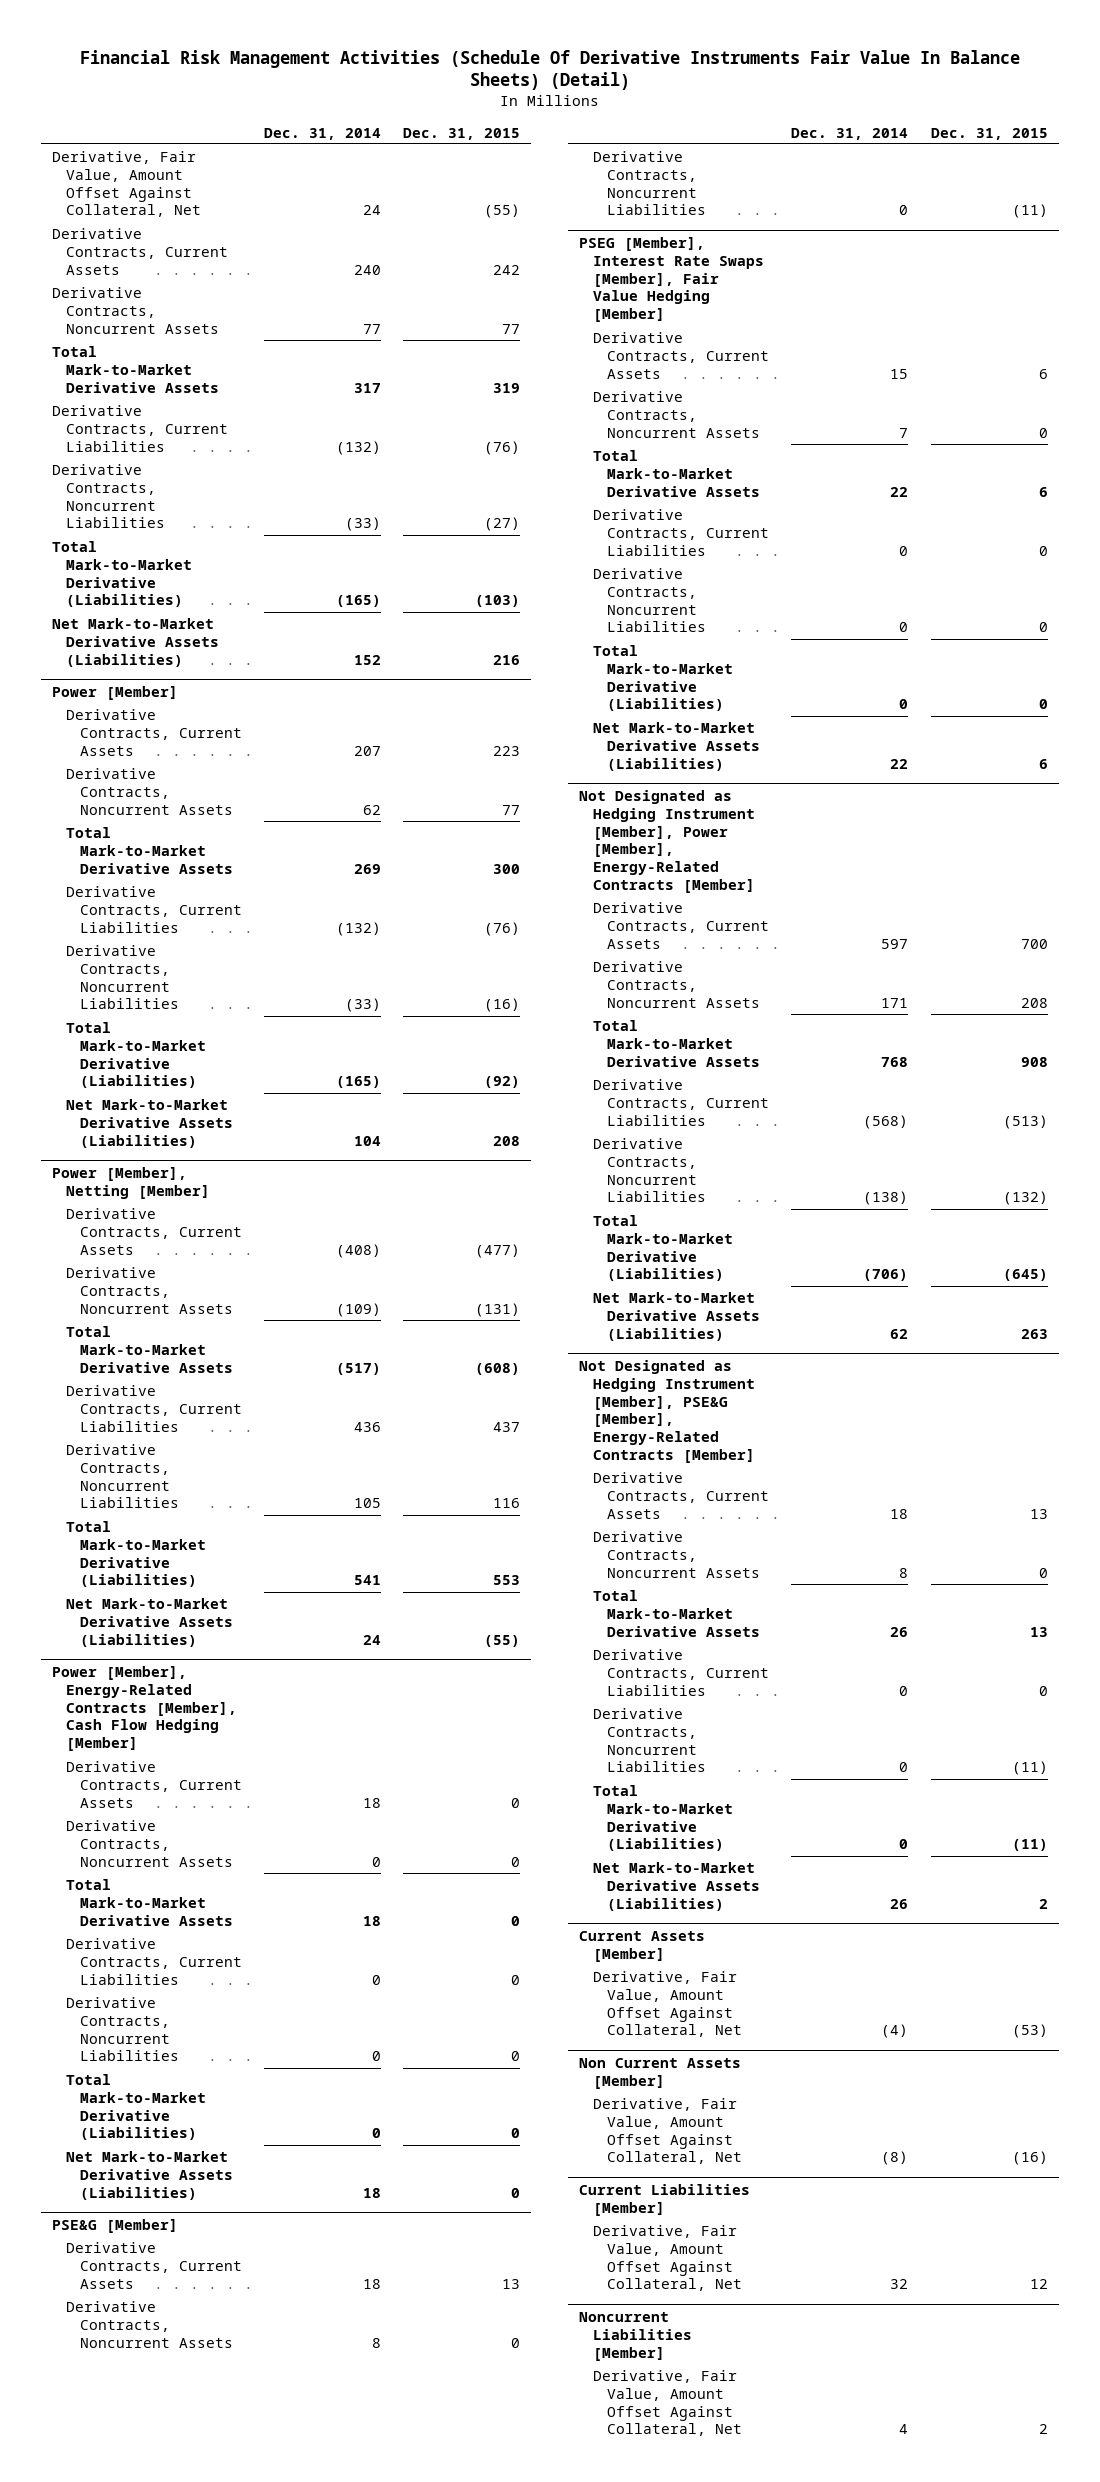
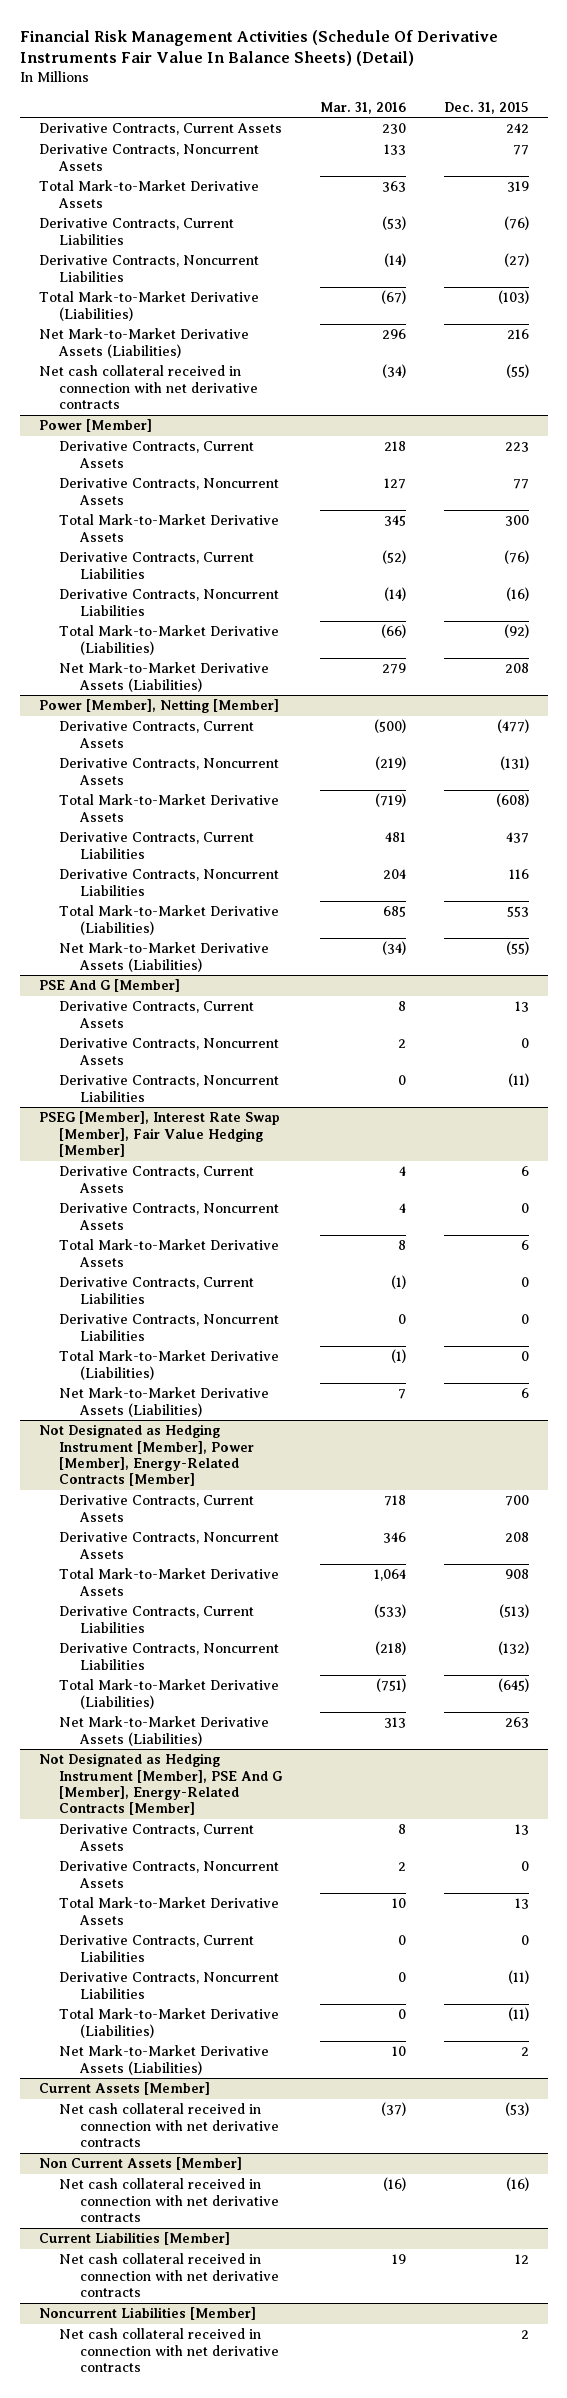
[264,127,382,140] Dec. 31, 2014 -> none
none -> [320,101,407,114] Mar. 31, 2016
[51,150,201,218] Derivative, Fair Value, Amount Offset Against Collateral, Net -> none
none -> [38,365,259,409] Net cash collateral received in connection with net derivative contracts
[51,1665,237,1752] Power [Member], Energy-Related Contracts [Member], Cash Flow Hedging [Member] -> none
[65,1760,242,1808] Derivative Contracts, Current Assets -> none
[65,1819,233,1867] Derivative Contracts, Noncurrent Assets -> none
[65,1878,233,1926] Total Mark-to-Market Derivative Assets -> none
[65,1937,242,1985] Derivative Contracts, Current Liabilities -> none
[65,1996,179,2062] Derivative Contracts, Noncurrent Liabilities -> none
[65,2073,206,2141] Total Mark-to-Market Derivative (Liabilities) -> none
[65,2150,233,2200] Net Mark-to-Market Derivative Assets (Liabilities) -> none
[51,2218,178,2233] PSE&G [Member] -> [38,979,180,993] PSE And G [Member]
[579,236,765,323] PSEG [Member], Interest Rate Swaps [Member], Fair Value Hedging [Member] -> [38,1111,280,1157] PSEG [Member], Interest Rate Swap [Member], Fair Value Hedging [Member]
[579,1359,756,1464] Not Designated as Hedging Instrument [Member], PSE&G [Member], Energy-Related Contracts [Member] -> [38,1753,284,1816] Not Designated as Hedging Instrument [Member], PSE And G [Member], Energy-Related Contracts [Member]
[593,1970,743,2038] Derivative, Fair Value, Amount Offset Against Collateral, Net -> [59,2103,280,2147] Net cash collateral received in connection with net derivative contracts
[593,2097,743,2165] Derivative, Fair Value, Amount Offset Against Collateral, Net -> [59,2178,280,2222] Net cash collateral received in connection with net derivative contracts
[593,2224,743,2292] Derivative, Fair Value, Amount Offset Against Collateral, Net -> [59,2253,280,2297] Net cash collateral received in connection with net derivative contracts
[593,2369,743,2437] Derivative, Fair Value, Amount Offset Against Collateral, Net -> [59,2328,280,2372] Net cash collateral received in connection with net derivative contracts

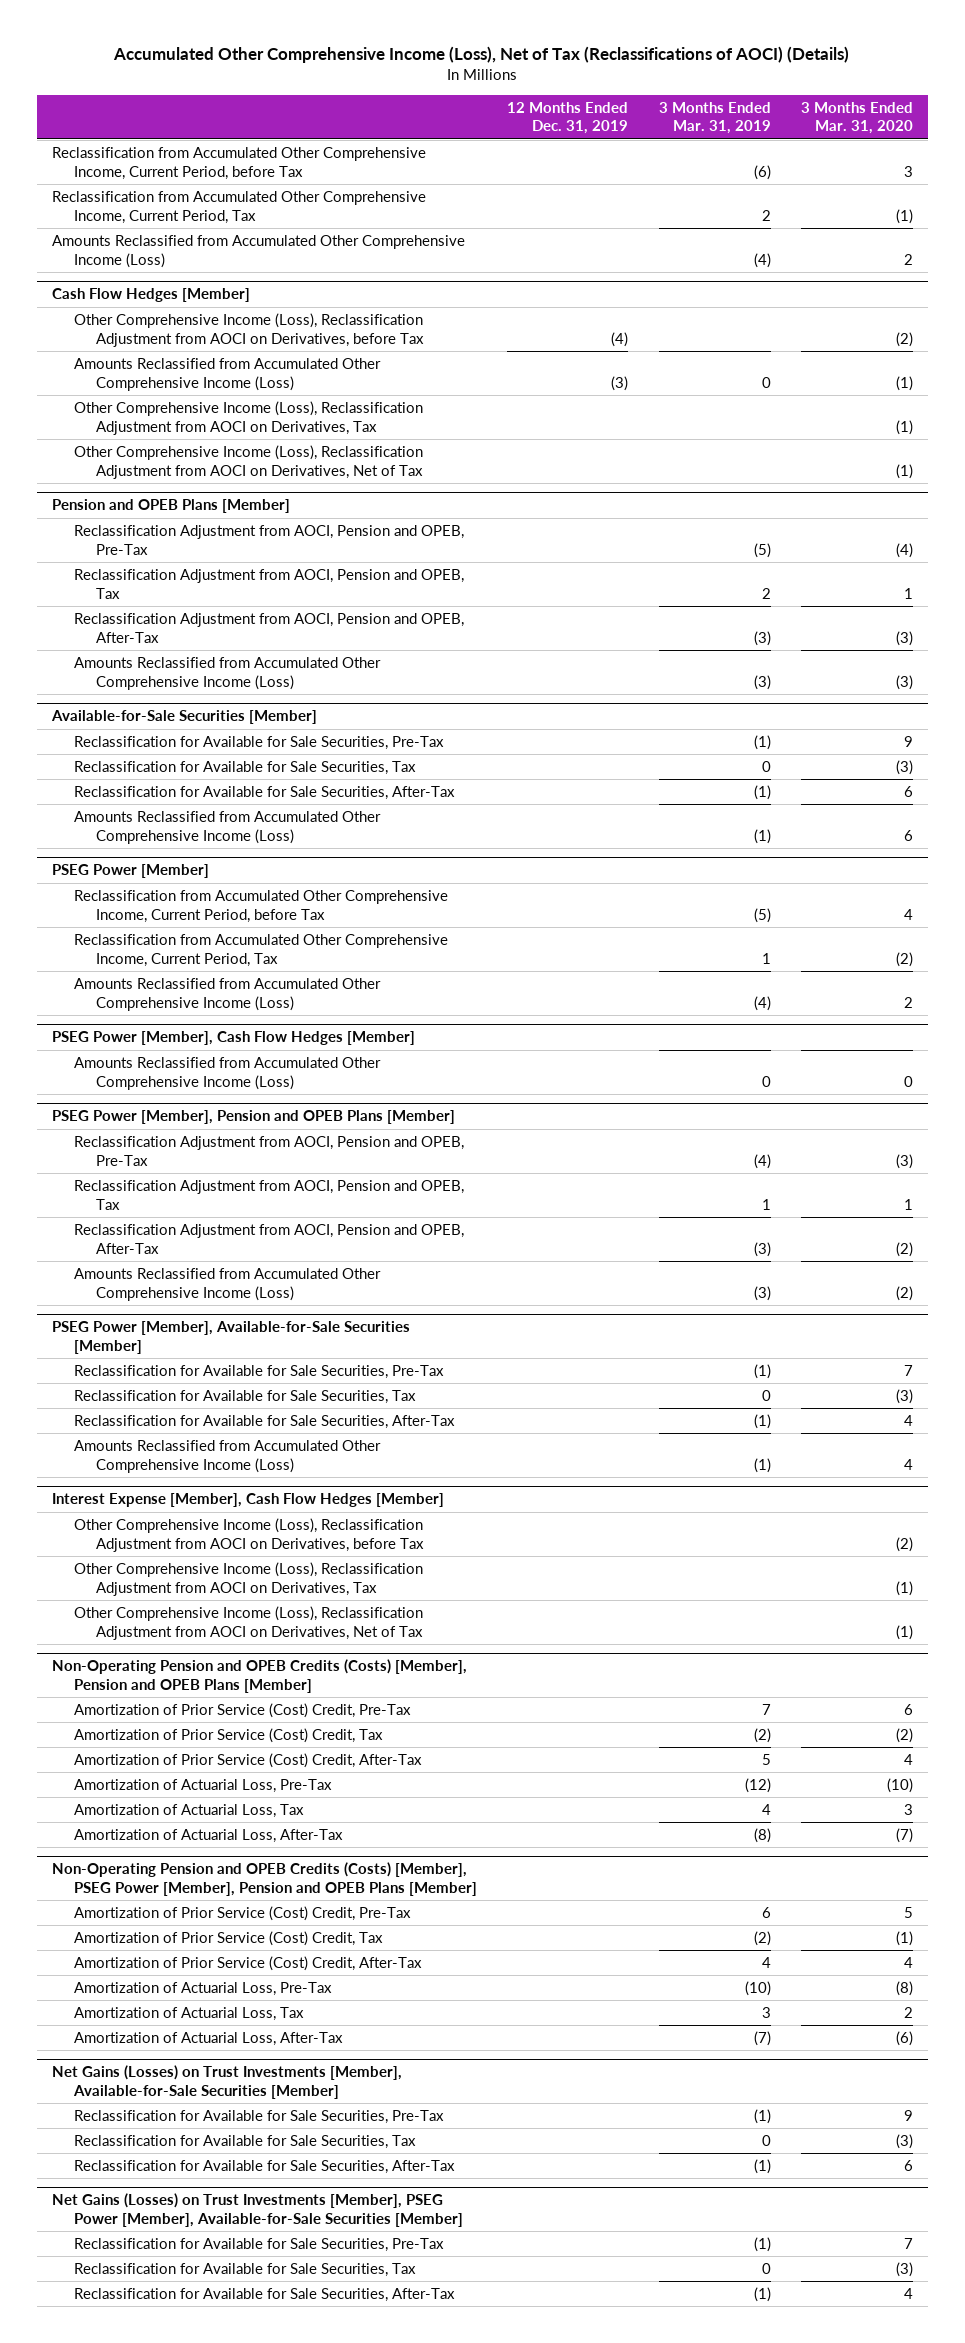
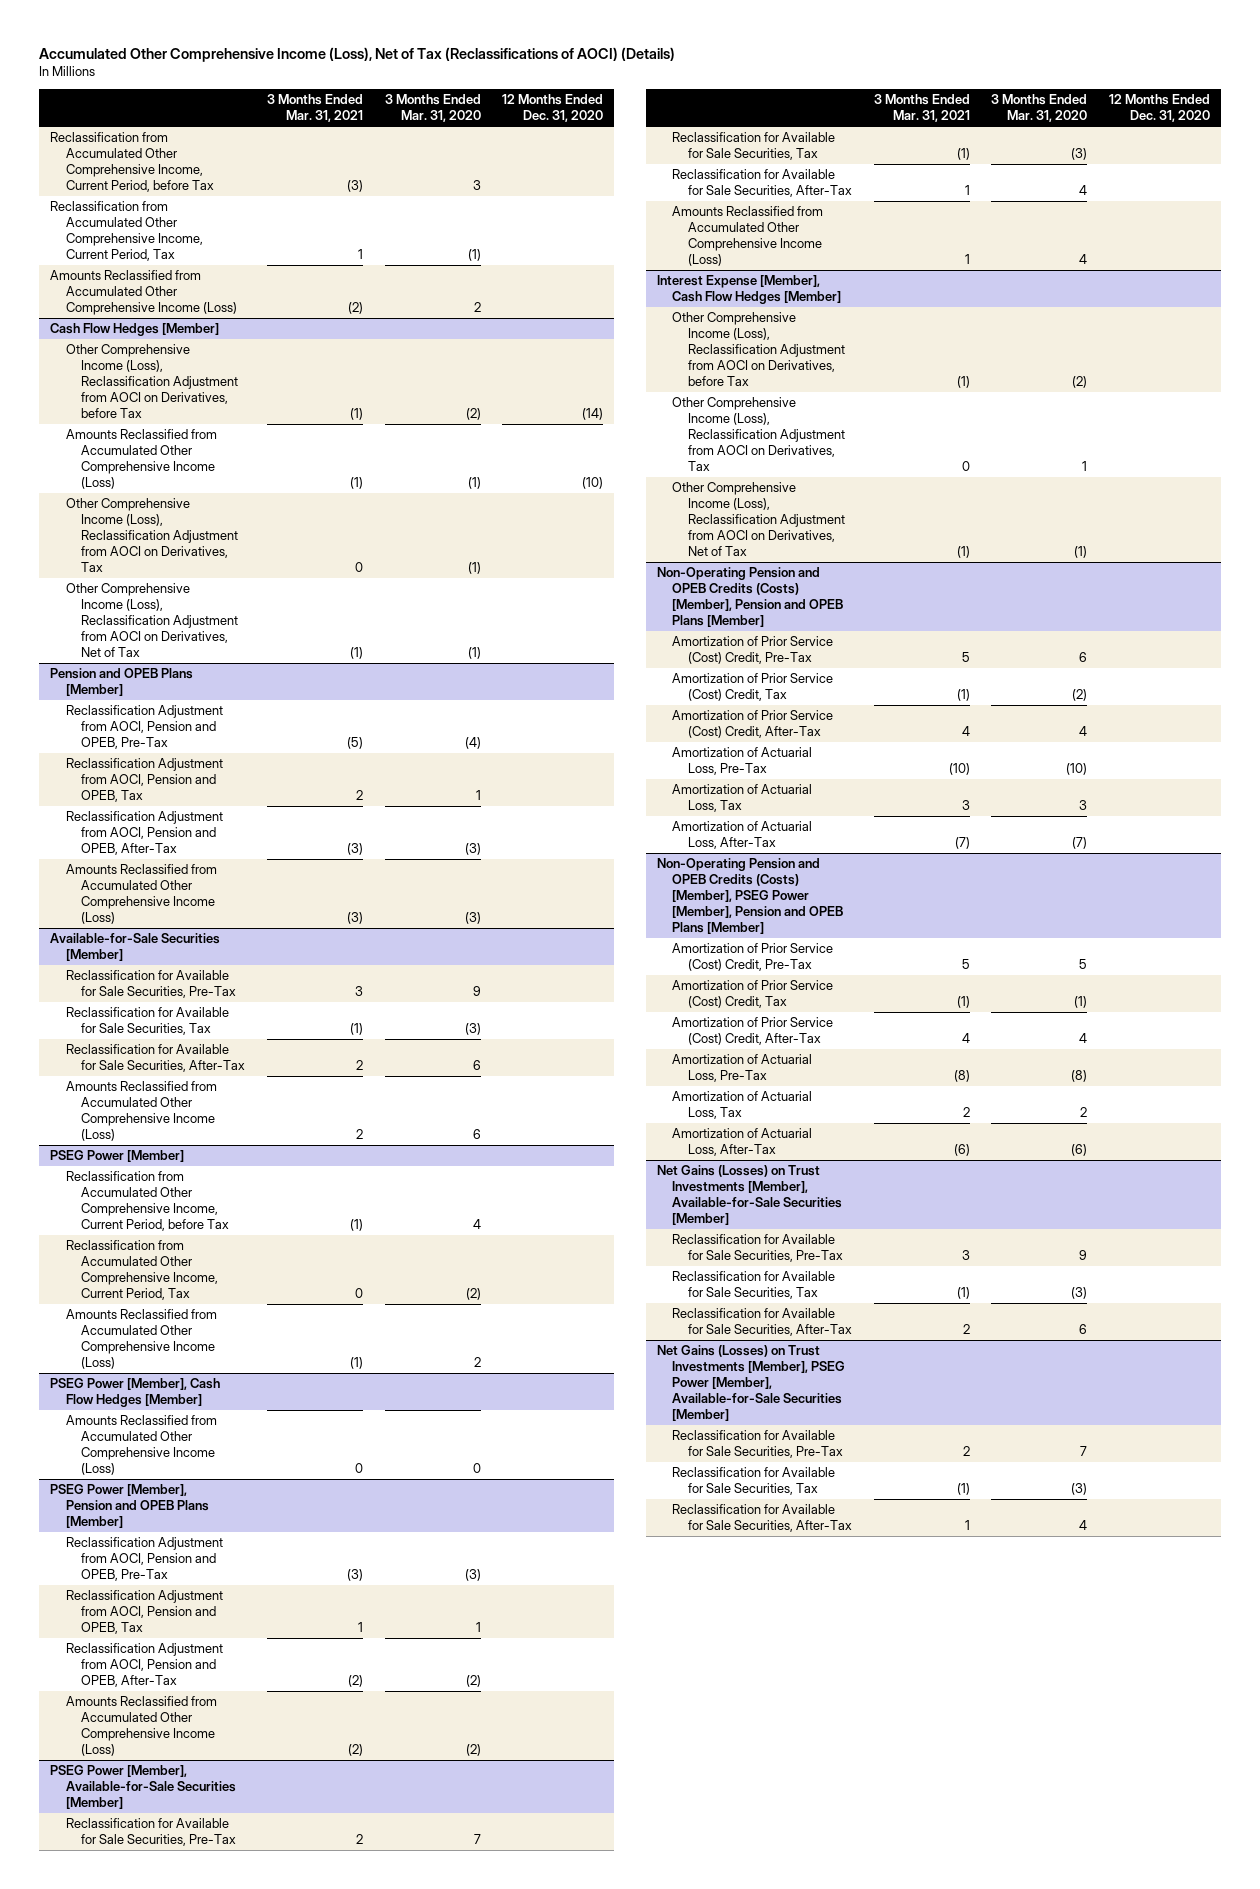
[507,101,629,135] 12 Months Ended Dec. 31, 2019 -> none
[658,101,771,135] 3 Months Ended Mar. 31, 2019 -> none
none -> [266,94,363,123] 3 Months Ended Mar. 31, 2021
none -> [502,94,604,123] 12 Months Ended Dec. 31, 2020
[895,1580,913,1596] (1) -> [1082,460,1088,471] 1

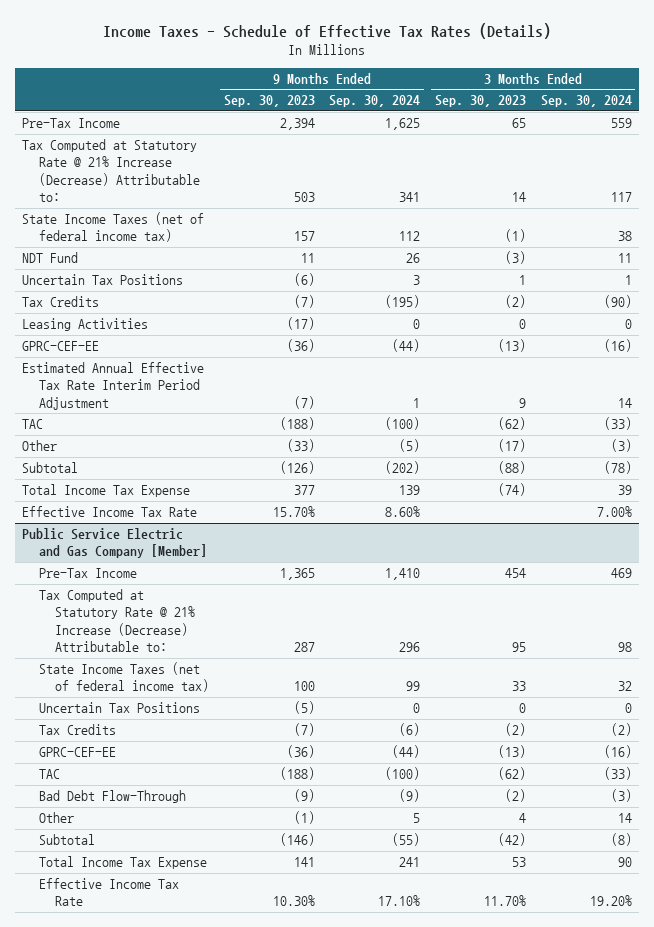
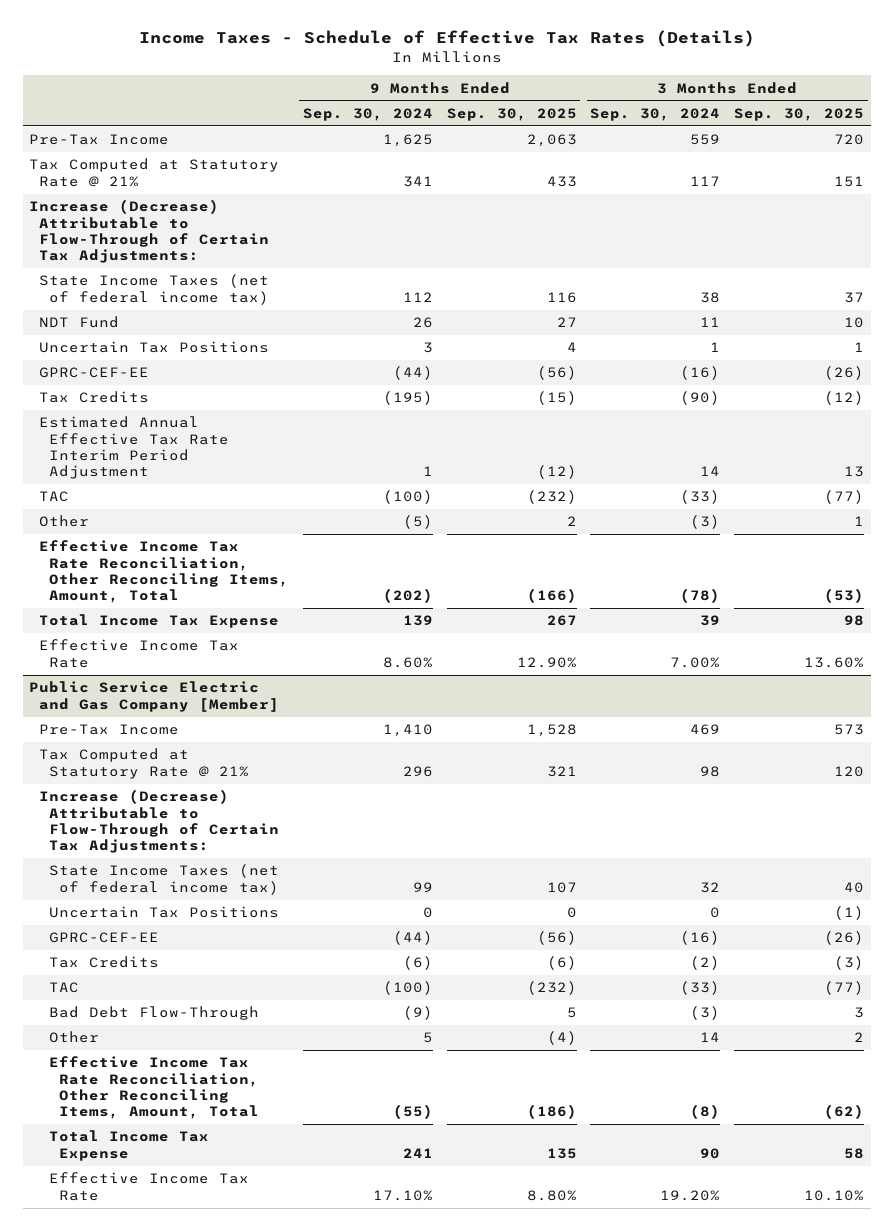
[223,95,315,108] Sep. 30, 2023 -> none
[435,95,527,108] Sep. 30, 2023 -> none
none -> [446,107,577,121] Sep. 30, 2025
none -> [734,107,865,121] Sep. 30, 2025
[22,139,200,203] Tax Computed at Statutory Rate @ 21% Increase (Decrease) Attributable to: -> [29,158,280,187] Tax Computed at Statutory Rate @ 21%
none -> [29,199,270,264] Increase (Decrease) Attributable to Flow-Through of Certain Tax Adjustments:
[22,318,149,332] Leasing Activities -> none
[22,296,100,308] Tax Credits -> [39,391,150,404] Tax Credits
[22,462,79,474] Subtotal -> [39,540,289,604] Effective Income Tax Rate Reconciliation, Other Reconciling Items, Amount, Total
[38,589,196,653] Tax Computed at Statutory Rate @ 21% Increase (Decrease) Attributable to: -> [39,748,249,779] Tax Computed at Statutory Rate @ 21%
none -> [39,789,279,854] Increase (Decrease) Attributable to Flow-Through of Certain Tax Adjustments:
[38,724,116,736] Tax Credits -> [48,956,159,969] Tax Credits
[38,834,95,846] Subtotal -> [48,1056,259,1120] Effective Income Tax Rate Reconciliation, Other Reconciling Items, Amount, Total

